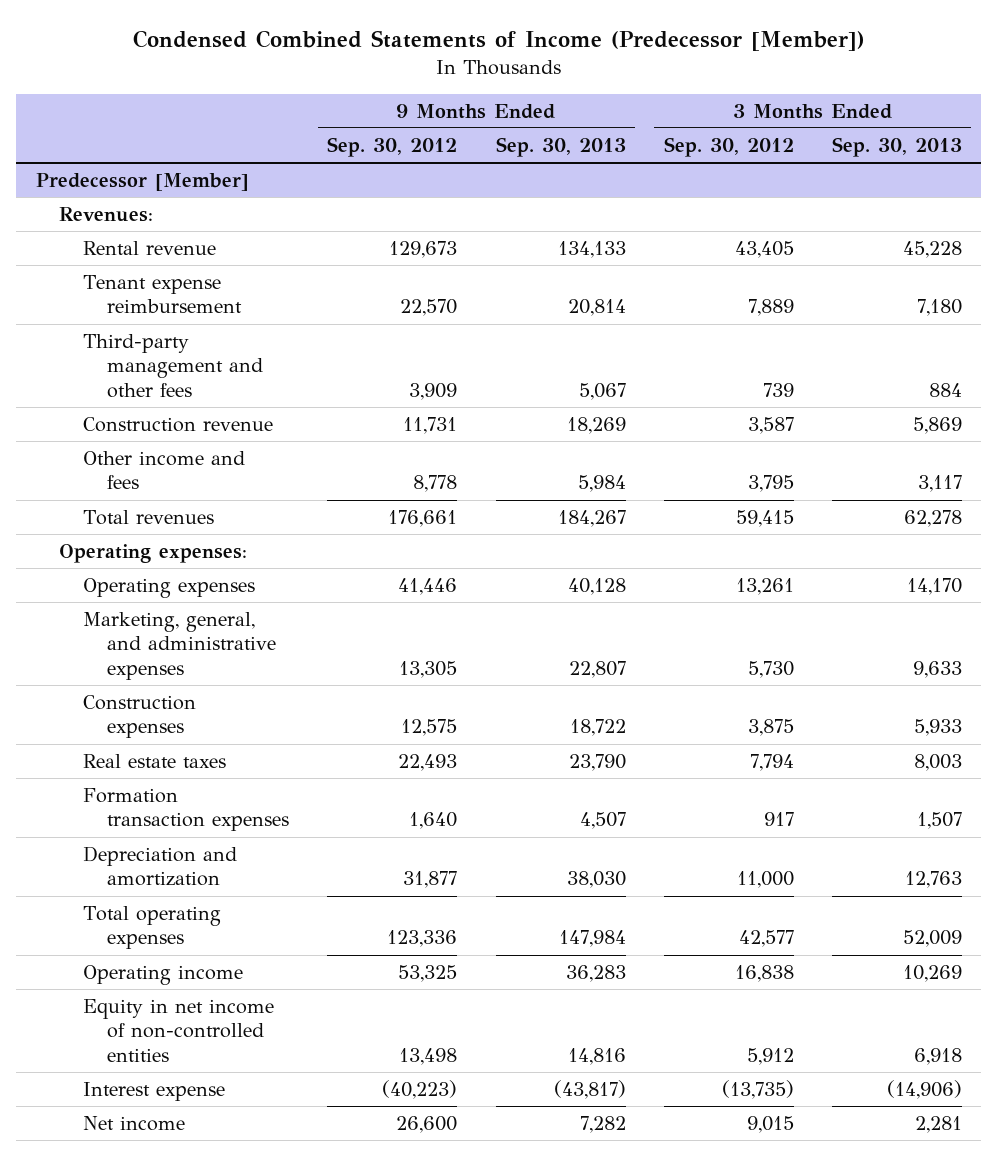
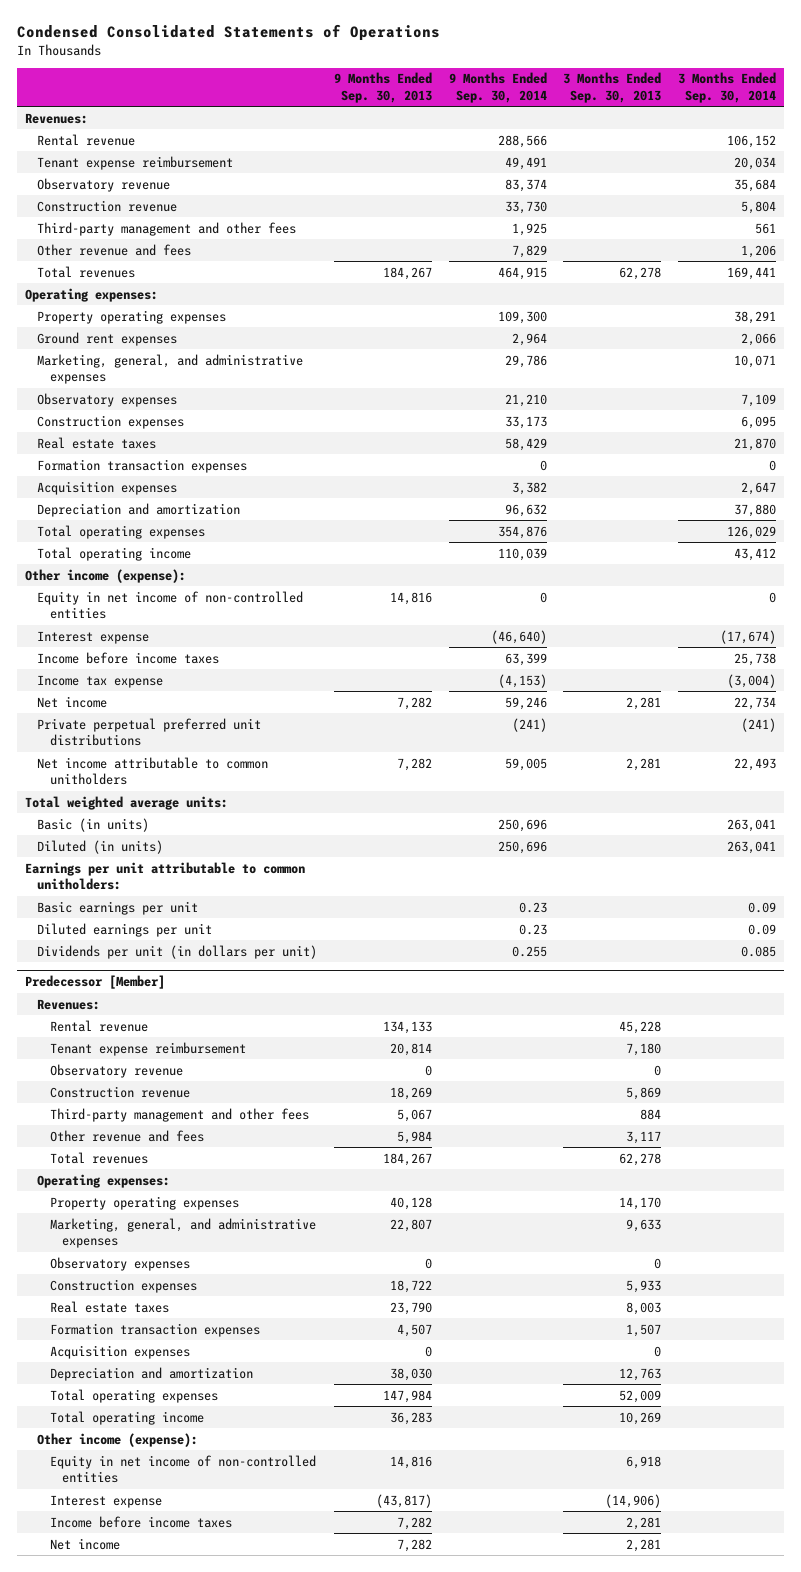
[132,30,865,52] Condensed Combined Statements of Income (Predecessor [Member]) -> [16,23,440,41] Condensed Consolidated Statements of Operations
[327,137,458,158] Sep. 30, 2012 -> none
[663,137,794,158] Sep. 30, 2012 -> none
none -> [448,72,547,103] 9 Months Ended Sep. 30, 2014
none -> [677,72,776,103] 3 Months Ended Sep. 30, 2014
none -> [24,112,88,124] Revenues:
none -> [37,133,136,146] Rental revenue
none -> [37,155,234,170] Tenant expense reimbursement
none -> [37,177,171,192] Observatory revenue
none -> [37,199,178,212] Construction revenue
none -> [37,221,297,236] Third-party management and other fees
none -> [37,243,192,256] Other revenue and fees
none -> [37,265,136,278] Total revenues
none -> [24,287,158,302] Operating expenses:
none -> [37,309,227,324] Property operating expenses
none -> [37,331,178,346] Ground rent expenses
none -> [37,353,304,385] Marketing, general, and administrative expenses
none -> [37,392,178,407] Observatory expenses
none -> [37,414,185,429] Construction expenses
none -> [37,436,157,449] Real estate taxes
none -> [37,458,248,473] Formation transaction expenses
none -> [37,480,178,495] Acquisition expenses
none -> [37,502,241,517] Depreciation and amortization
none -> [37,524,206,539] Total operating expenses
none -> [37,546,192,561] Total operating income
none -> [24,568,186,583] Other income (expense):
none -> [37,590,304,620] Equity in net income of non-controlled entities
none -> [37,630,150,644] Interest expense
none -> [37,651,220,664] Income before income taxes
none -> [37,674,164,688] Income tax expense
none -> [37,695,108,708] Net income
none -> [37,717,262,747] Private perpetual preferred unit distributions
none -> [37,756,269,786] Net income attributable to common unitholders
none -> [24,795,228,810] Total weighted average units:
none -> [37,817,150,832] Basic (in units)
none -> [37,839,164,854] Diluted (in units)
none -> [24,861,305,891] Earnings per unit attributable to common unitholders:
none -> [37,900,199,915] Basic earnings per unit
none -> [37,922,213,937] Diluted earnings per unit
none -> [37,944,318,959] Dividends per unit (in dollars per unit)
none -> [49,1063,183,1078] Observatory revenue
[83,334,264,398] Third-party management and other fees -> [49,1107,309,1122] Third-party management and other fees
[83,451,246,490] Other income and fees -> [49,1129,204,1142] Other revenue and fees
[83,578,256,599] Operating expenses -> [49,1195,239,1210] Property operating expenses
none -> [49,1256,190,1271] Observatory expenses
none -> [49,1344,190,1359] Acquisition expenses
[83,965,244,986] Operating income -> [49,1410,204,1425] Total operating income
none -> [37,1432,199,1447] Other income (expense):
none -> [49,1515,232,1528] Income before income taxes

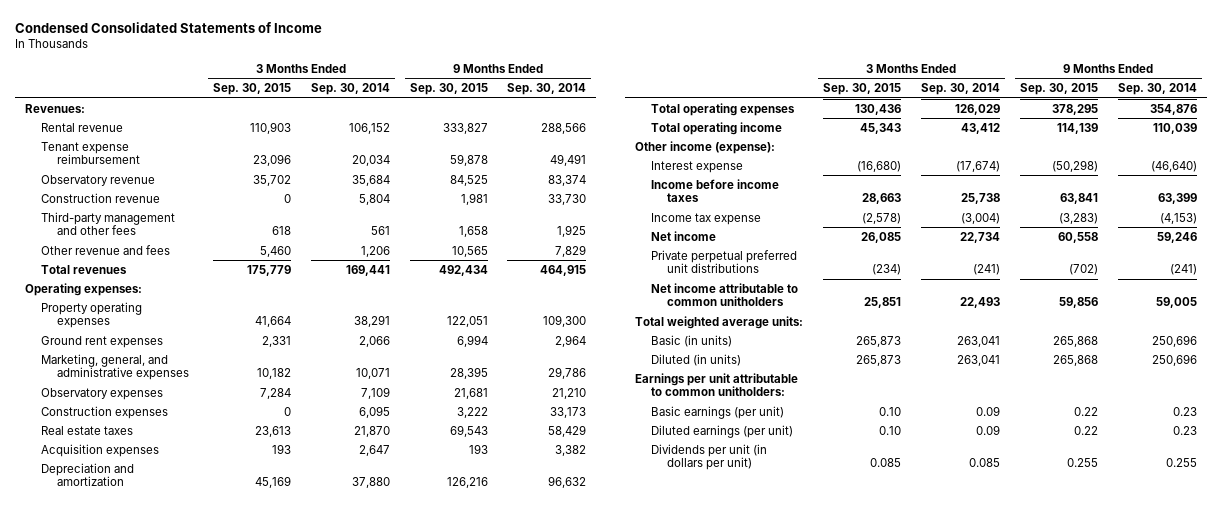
[16,23,440,41] Condensed Consolidated Statements of Operations -> [14,21,322,33] Condensed Consolidated Statements of Income
[333,72,432,103] 9 Months Ended Sep. 30, 2013 -> none
[563,72,662,103] 3 Months Ended Sep. 30, 2013 -> none
none -> [212,83,291,96] Sep. 30, 2015
none -> [409,83,488,96] Sep. 30, 2015
[37,458,248,473] Formation transaction expenses -> none
[37,590,304,620] Equity in net income of non-controlled entities -> none
[37,900,199,915] Basic earnings per unit -> [651,405,785,419] Basic earnings (per unit)
[37,922,213,937] Diluted earnings per unit -> [651,424,794,438] Diluted earnings (per unit)
[24,974,165,989] Predecessor [Member] -> none
[37,998,101,1010] Revenues: -> none
[49,1019,148,1032] Rental revenue -> none
[49,1041,246,1056] Tenant expense reimbursement -> none
[49,1063,183,1078] Observatory revenue -> none
[49,1085,190,1098] Construction revenue -> none
[49,1107,309,1122] Third-party management and other fees -> none
[49,1129,204,1142] Other revenue and fees -> none
[49,1151,148,1164] Total revenues -> none
[37,1173,171,1188] Operating expenses: -> none
[49,1195,239,1210] Property operating expenses -> none
[49,1217,316,1249] Marketing, general, and administrative expenses -> none
[49,1256,190,1271] Observatory expenses -> none
[49,1278,197,1293] Construction expenses -> none
[49,1300,169,1313] Real estate taxes -> none
[49,1322,260,1337] Formation transaction expenses -> none
[49,1344,190,1359] Acquisition expenses -> none
[49,1366,253,1381] Depreciation and amortization -> none
[49,1388,218,1403] Total operating expenses -> none
[49,1410,204,1425] Total operating income -> none
[37,1432,199,1447] Other income (expense): -> none
[49,1454,316,1484] Equity in net income of non-controlled entities -> none
[49,1494,162,1508] Interest expense -> none
[49,1515,232,1528] Income before income taxes -> none
[49,1537,120,1550] Net income -> none

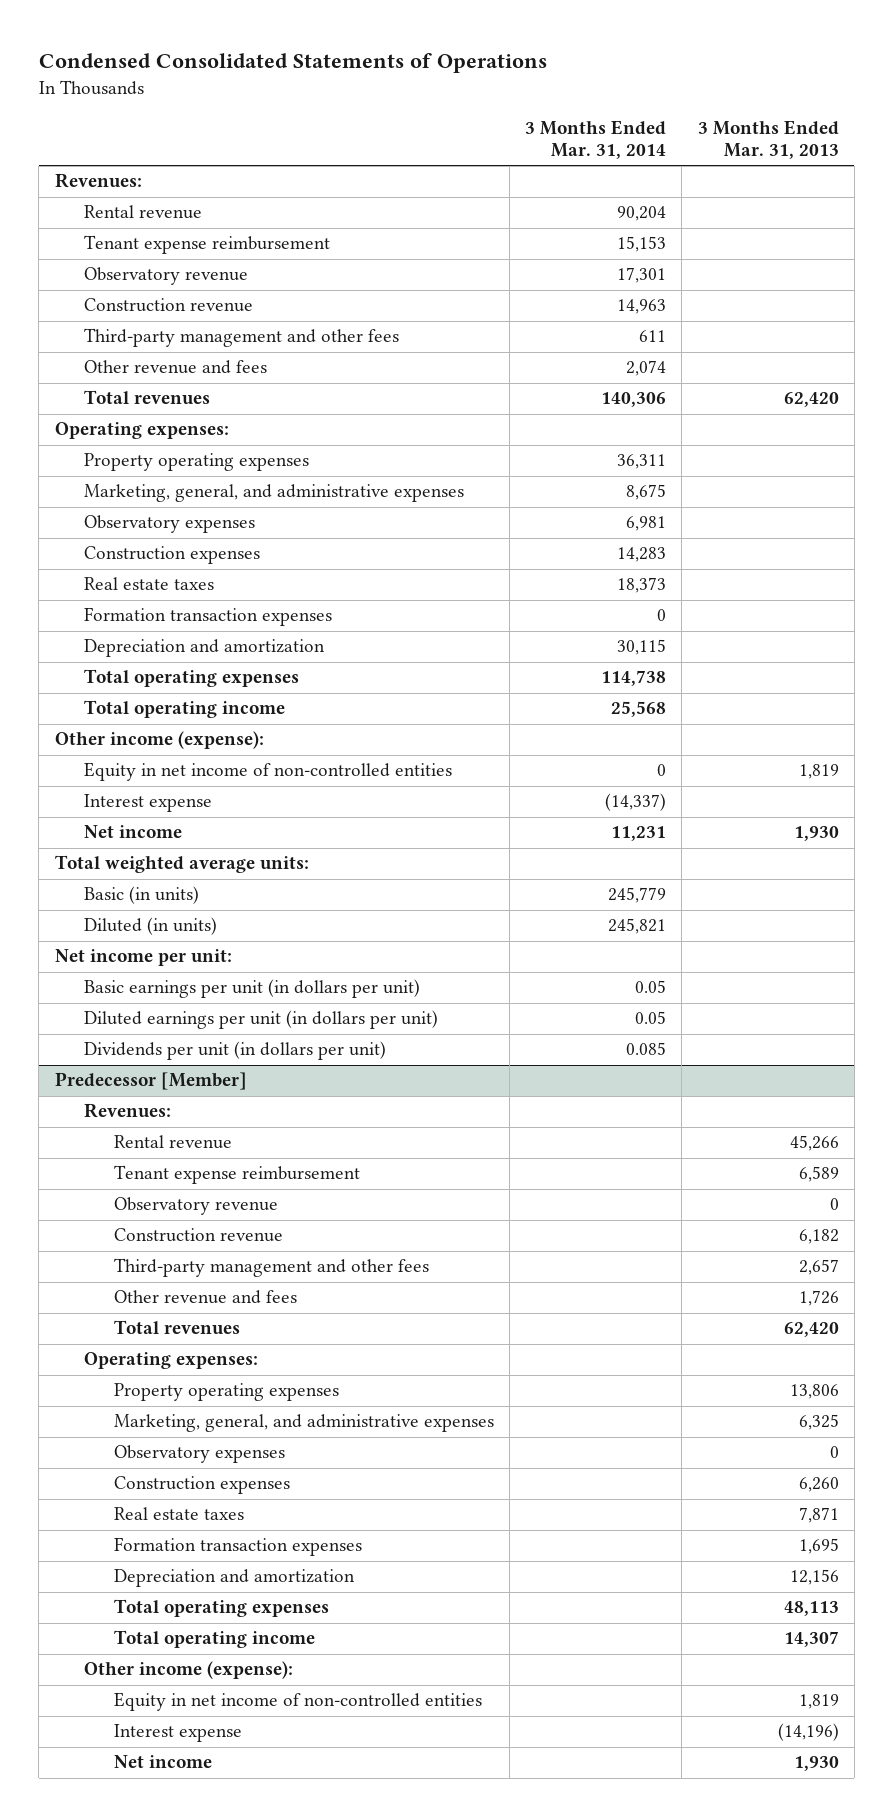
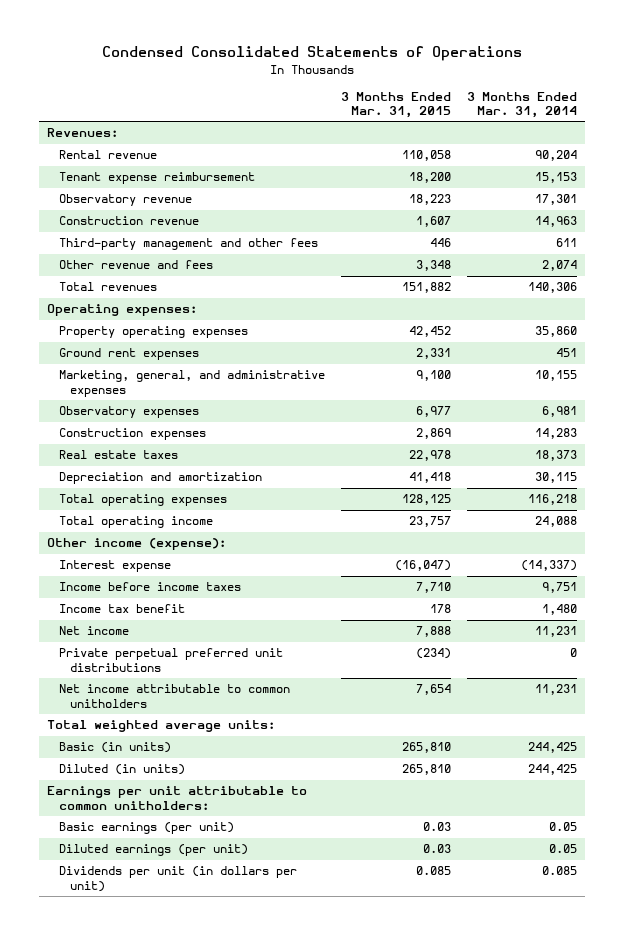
[697,120,839,160] 3 Months Ended Mar. 31, 2013 -> none
none -> [340,91,451,118] 3 Months Ended Mar. 31, 2015
[617,454,667,470] 36,311 -> [534,326,577,338] 35,860
none -> [58,348,199,361] Ground rent expenses
[626,484,667,501] 8,675 -> [534,370,577,382] 10,155
[84,607,333,627] Formation transaction expenses -> none
[601,670,667,687] 114,738 -> [527,494,577,506] 116,218
[611,701,667,718] 25,568 -> [534,516,577,528] 24,088
[84,762,453,782] Equity in net income of non-controlled entities -> none
none -> [58,582,241,592] Income before income taxes
none -> [58,604,185,614] Income tax benefit
none -> [58,648,283,672] Private perpetual preferred unit distributions
none -> [58,684,290,708] Net income attributable to common unitholders
[608,887,667,904] 245,779 -> [527,742,577,754] 244,425
[608,918,667,935] 245,821 -> [527,764,577,776] 244,425
[54,949,232,967] Net income per unit: -> [47,786,308,810] Earnings per unit attributable to common unitholders:
[84,979,421,999] Basic earnings per unit (in dollars per unit) -> [58,822,234,835] Basic earnings (per unit)
[84,1010,439,1030] Diluted earnings per unit (in dollars per unit) -> [58,844,248,857] Diluted earnings (per unit)
[54,1072,247,1091] Predecessor [Member] -> none
[84,1103,172,1119] Revenues: -> none
[113,1135,232,1150] Rental revenue -> none
[113,1165,360,1185] Tenant expense reimbursement -> none
[113,1197,278,1216] Observatory revenue -> none
[113,1228,283,1243] Construction revenue -> none
[113,1258,429,1278] Third-party management and other fees -> none
[113,1290,297,1305] Other revenue and fees -> none
[113,1320,240,1336] Total revenues -> none
[84,1352,259,1370] Operating expenses: -> none
[113,1383,339,1402] Property operating expenses -> none
[113,1414,494,1433] Marketing, general, and administrative expenses -> none
[113,1445,285,1464] Observatory expenses -> none
[113,1476,290,1495] Construction expenses -> none
[113,1507,244,1521] Real estate taxes -> none
[113,1537,362,1557] Formation transaction expenses -> none
[113,1569,355,1588] Depreciation and amortization -> none
[113,1599,329,1618] Total operating expenses -> none
[113,1630,315,1649] Total operating income -> none
[84,1661,294,1680] Other income (expense): -> none
[113,1692,482,1712] Equity in net income of non-controlled entities -> none
[113,1724,242,1743] Interest expense -> none
[113,1755,212,1769] Net income -> none

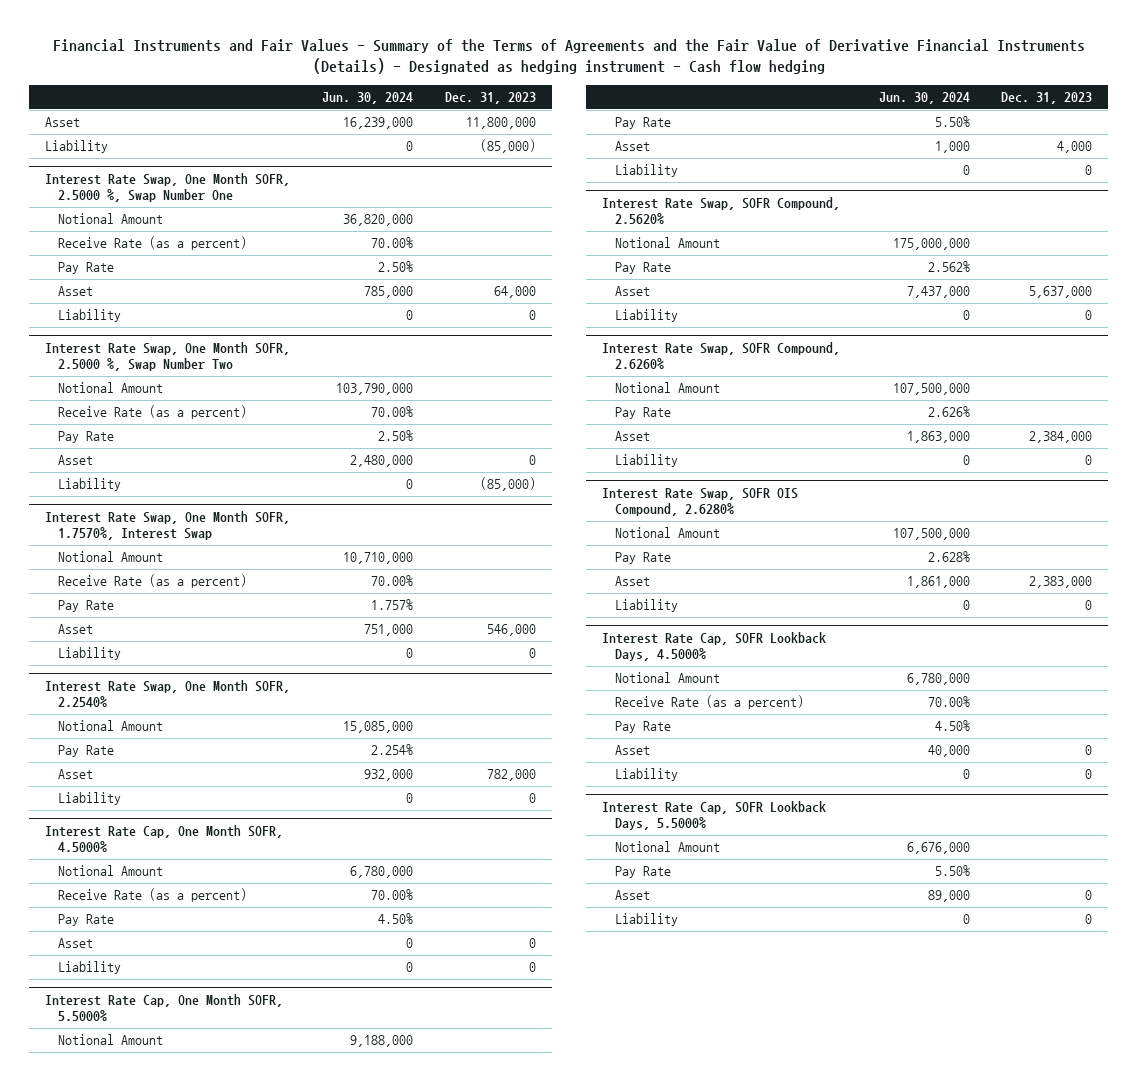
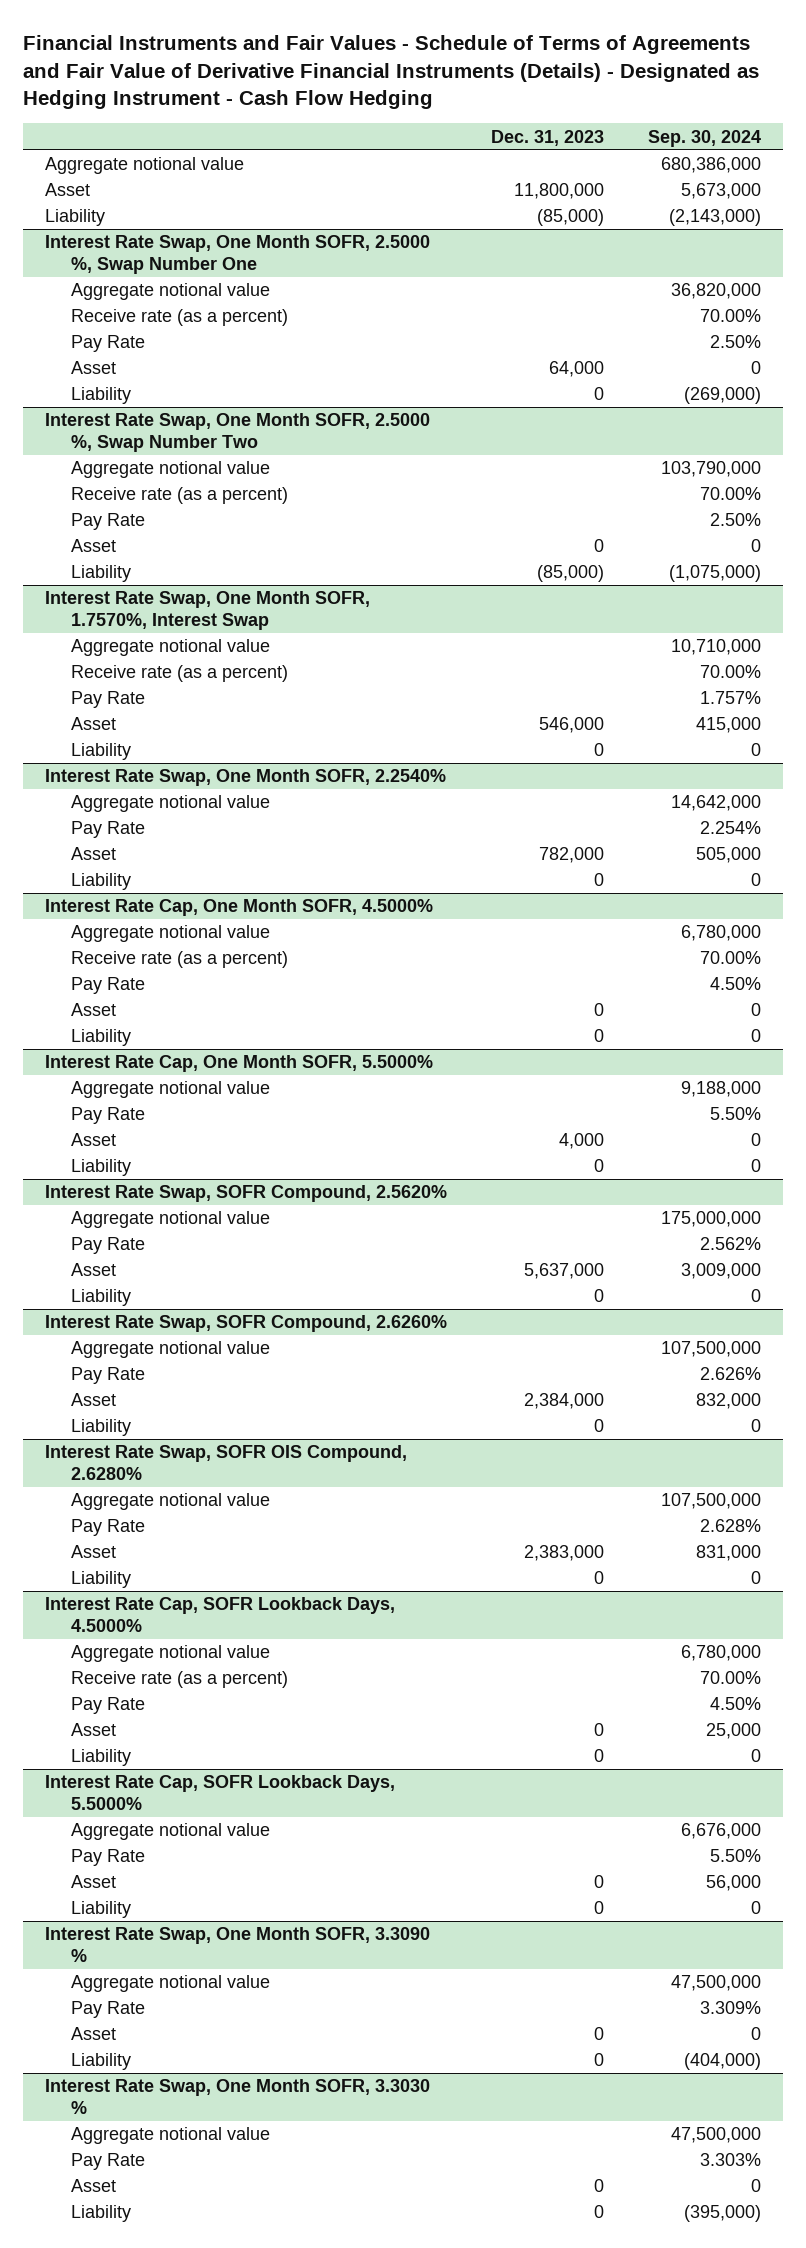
[52,39,1085,75] Financial Instruments and Fair Values - Summary of the Terms of Agreements and the Fair Value of Derivative Financial Instruments (Details) - Designated as hedging instrument - Cash flow hedging -> [22,35,759,110] Financial Instruments and Fair Values - Schedule of Terms of Agreements and Fair Value of Derivative Financial Instruments (Details) - Designated as Hedging Instrument - Cash Flow Hedging
[321,92,413,105] Jun. 30, 2024 -> none
none -> [647,129,761,147] Sep. 30, 2024
none -> [44,157,244,175] Aggregate notional value
[57,213,163,225] Notional Amount -> none
none -> [71,283,271,301] Aggregate notional value
[57,236,247,251] Receive Rate (as a percent) -> [71,309,289,327] Receive rate (as a percent)
[57,382,163,394] Notional Amount -> none
none -> [71,461,271,479] Aggregate notional value
[57,405,247,420] Receive Rate (as a percent) -> [71,487,289,505] Receive rate (as a percent)
[57,551,163,563] Notional Amount -> none
none -> [71,639,271,657] Aggregate notional value
[57,574,247,589] Receive Rate (as a percent) -> [71,665,289,683] Receive rate (as a percent)
[57,720,163,732] Notional Amount -> none
none -> [71,795,271,813] Aggregate notional value
[57,865,163,877] Notional Amount -> none
none -> [71,925,271,943] Aggregate notional value
[57,888,247,903] Receive Rate (as a percent) -> [71,951,289,969] Receive rate (as a percent)
[57,1034,163,1046] Notional Amount -> none
none -> [71,1081,271,1099] Aggregate notional value
[614,237,720,249] Notional Amount -> none
none -> [71,1211,271,1229] Aggregate notional value
[614,382,720,394] Notional Amount -> none
none -> [71,1341,271,1359] Aggregate notional value
[614,527,720,539] Notional Amount -> none
none -> [71,1493,271,1511] Aggregate notional value
[614,672,720,684] Notional Amount -> none
none -> [71,1645,271,1663] Aggregate notional value
[614,695,804,710] Receive Rate (as a percent) -> [71,1671,289,1689] Receive rate (as a percent)
[614,841,720,853] Notional Amount -> none
none -> [71,1823,271,1841] Aggregate notional value
none -> [44,1927,430,1962] Interest Rate Swap, One Month SOFR, 3.3090 %
none -> [71,1975,271,1993] Aggregate notional value
none -> [71,2001,146,2019] Pay Rate
none -> [71,2027,117,2041] Asset
none -> [71,2053,132,2071] Liability
none -> [44,2079,430,2114] Interest Rate Swap, One Month SOFR, 3.3030 %
none -> [71,2127,271,2145] Aggregate notional value
none -> [71,2153,146,2171] Pay Rate
none -> [71,2179,117,2193] Asset
none -> [71,2205,132,2223] Liability

